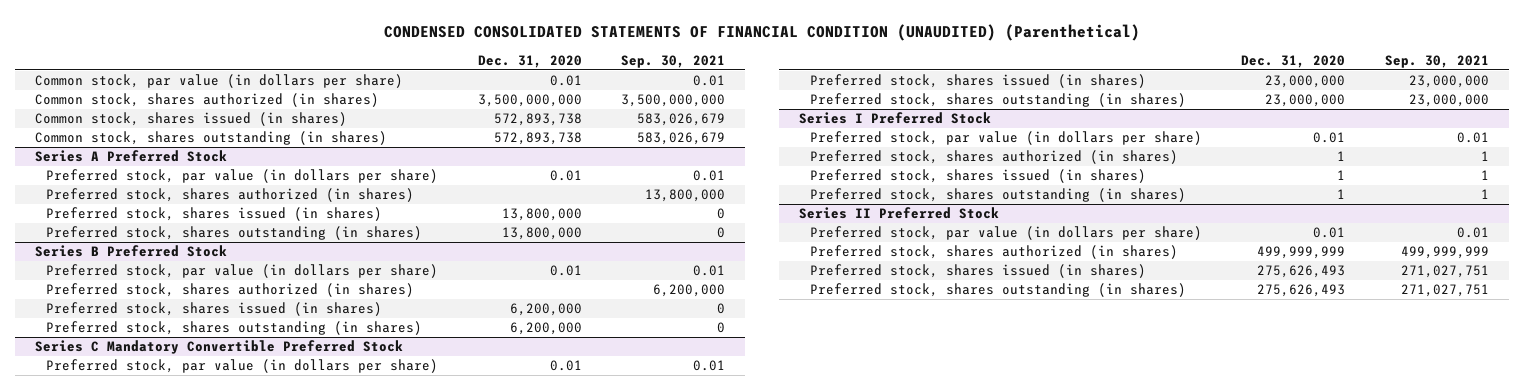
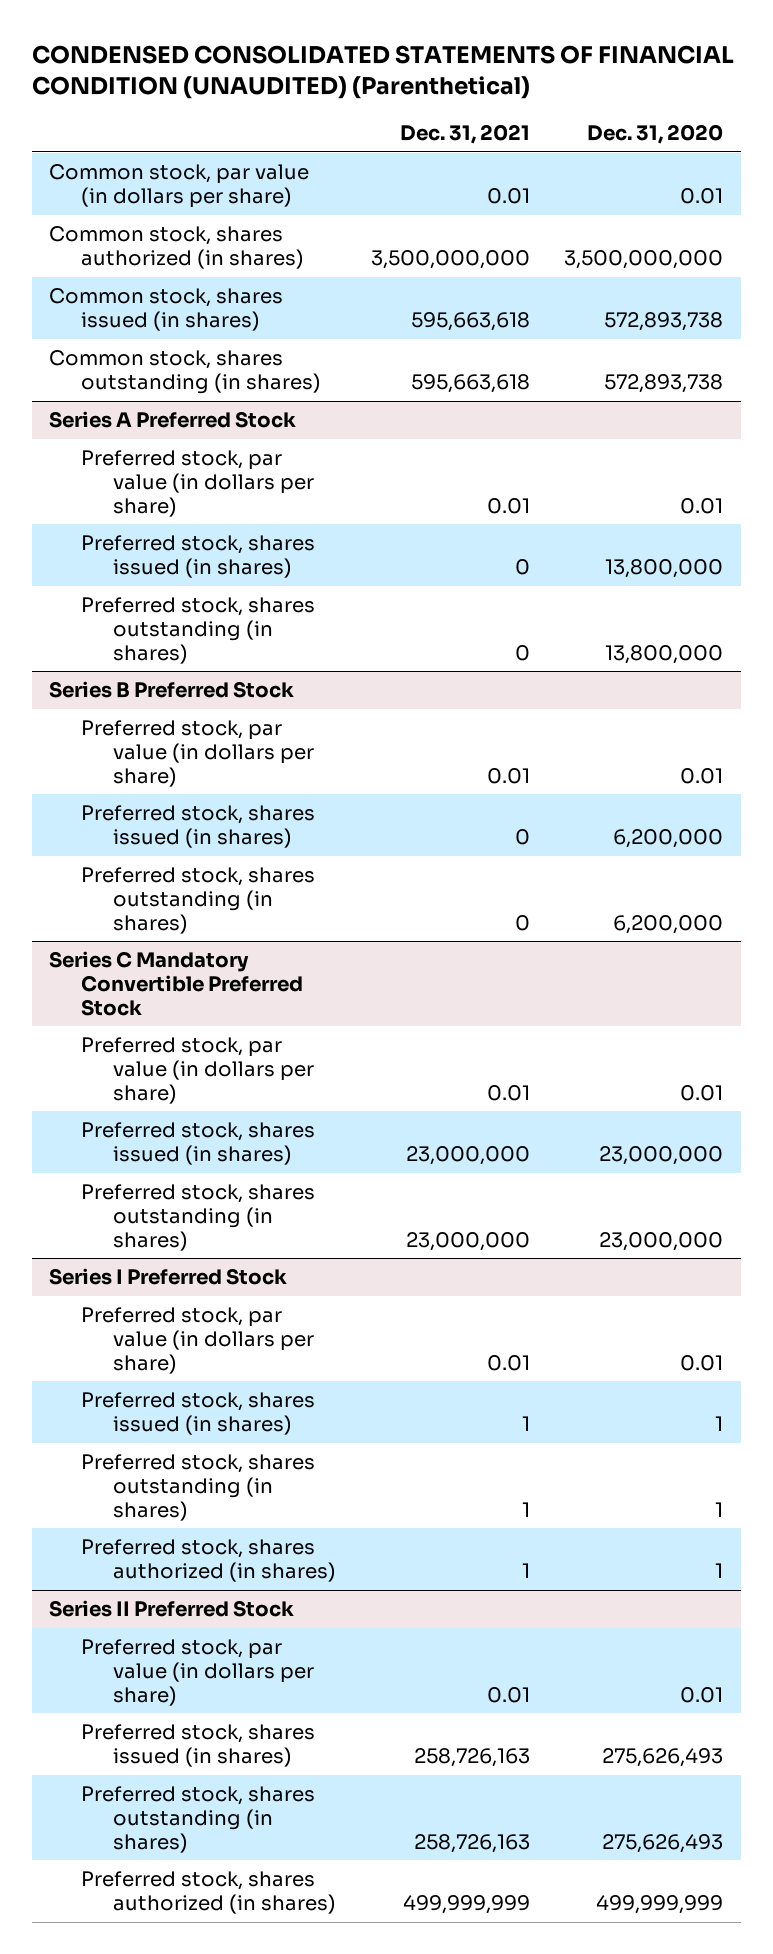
[621,54,726,68] Sep. 30, 2021 -> none
none -> [399,124,530,145] Dec. 31, 2021
[45,188,414,203] Preferred stock, shares authorized (in shares) -> none
[45,283,414,298] Preferred stock, shares authorized (in shares) -> none
[809,150,1178,165] Preferred stock, shares authorized (in shares) -> [81,1539,337,1582] Preferred stock, shares authorized (in shares)
[809,245,1178,260] Preferred stock, shares authorized (in shares) -> [81,1871,337,1914] Preferred stock, shares authorized (in shares)

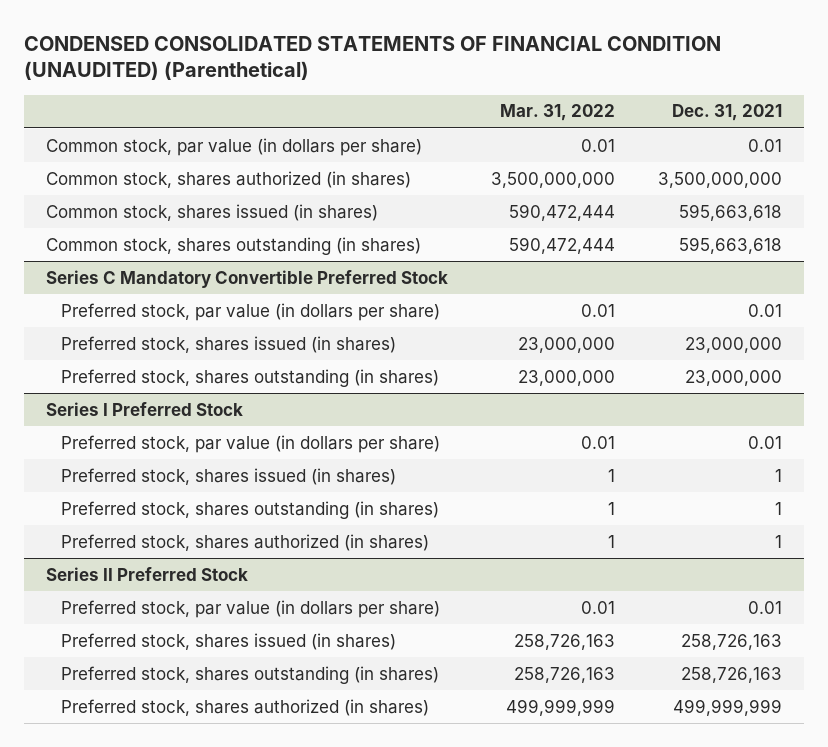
[587,124,724,145] Dec. 31, 2020 -> none
none -> [499,104,615,122] Mar. 31, 2022
[49,411,297,429] Series A Preferred Stock -> none
[81,450,315,517] Preferred stock, par value (in dollars per share) -> none
[81,535,316,578] Preferred stock, shares issued (in shares) -> none
[81,597,316,664] Preferred stock, shares outstanding (in shares) -> none
[49,681,295,699] Series B Preferred Stock -> none
[81,720,315,787] Preferred stock, par value (in dollars per share) -> none
[81,805,316,848] Preferred stock, shares issued (in shares) -> none
[81,867,316,934] Preferred stock, shares outstanding (in shares) -> none

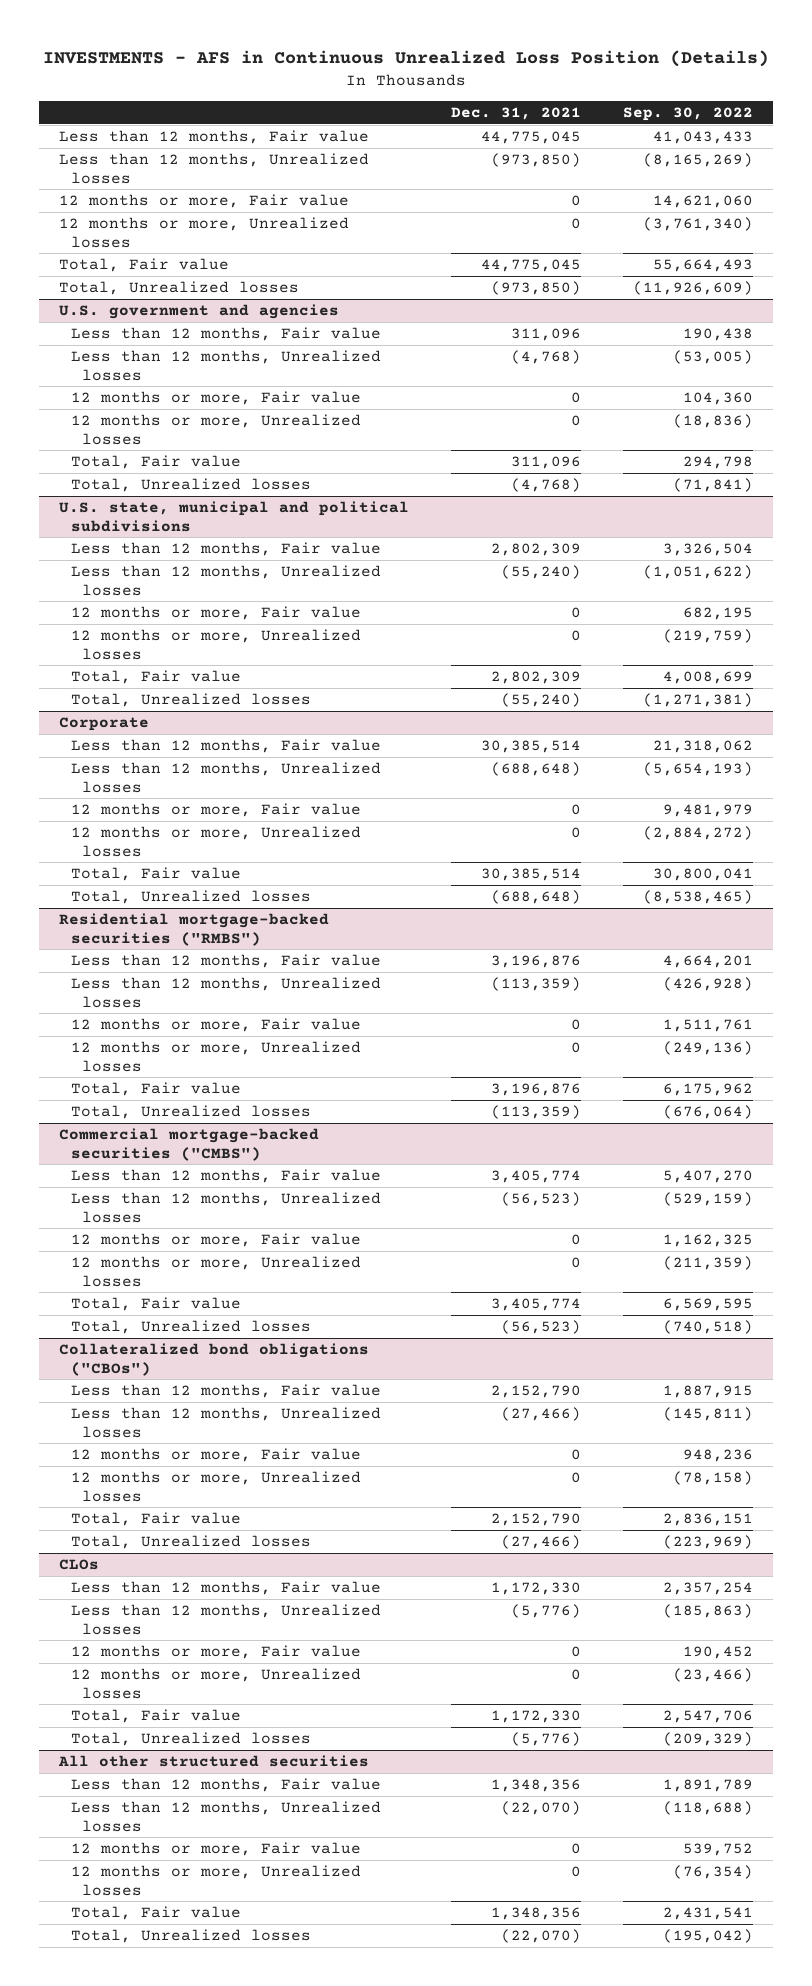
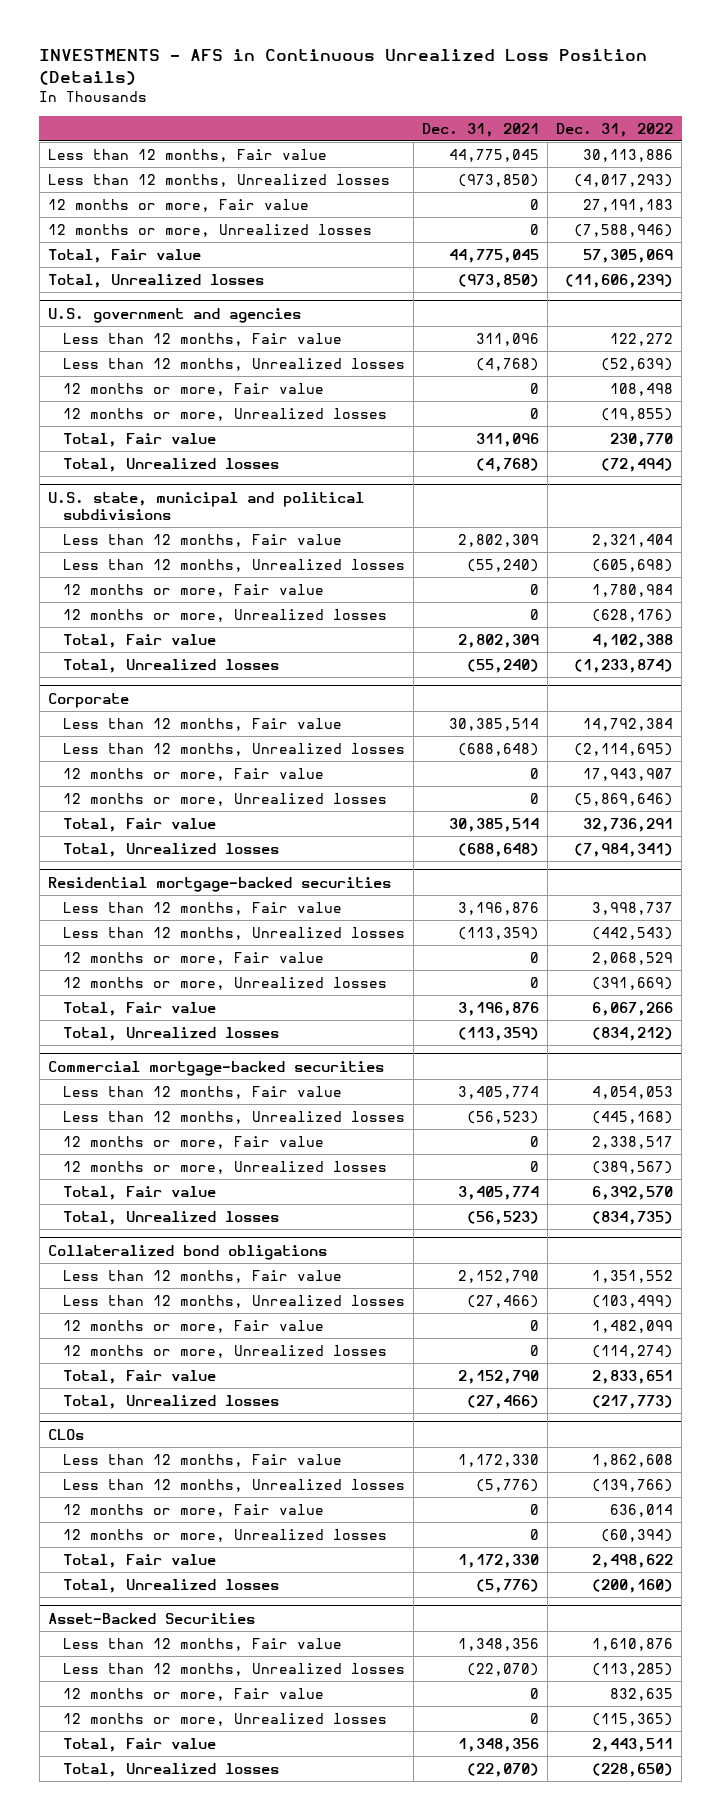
[622,106,753,121] Sep. 30, 2022 -> none
none -> [555,122,673,137] Dec. 31, 2022
[59,912,330,946] Residential mortgage-backed securities ("RMBS") -> [48,876,392,892] Residential mortgage-backed securities
[59,1127,320,1161] Commercial mortgage-backed securities ("CMBS") -> [48,1060,385,1076] Commercial mortgage-backed securities
[59,1342,370,1376] Collateralized bond obligations ("CBOs") -> [48,1244,328,1260] Collateralized bond obligations
[58,1754,370,1767] All other structured securities -> none
none -> [48,1612,256,1624] Asset-Backed Securities

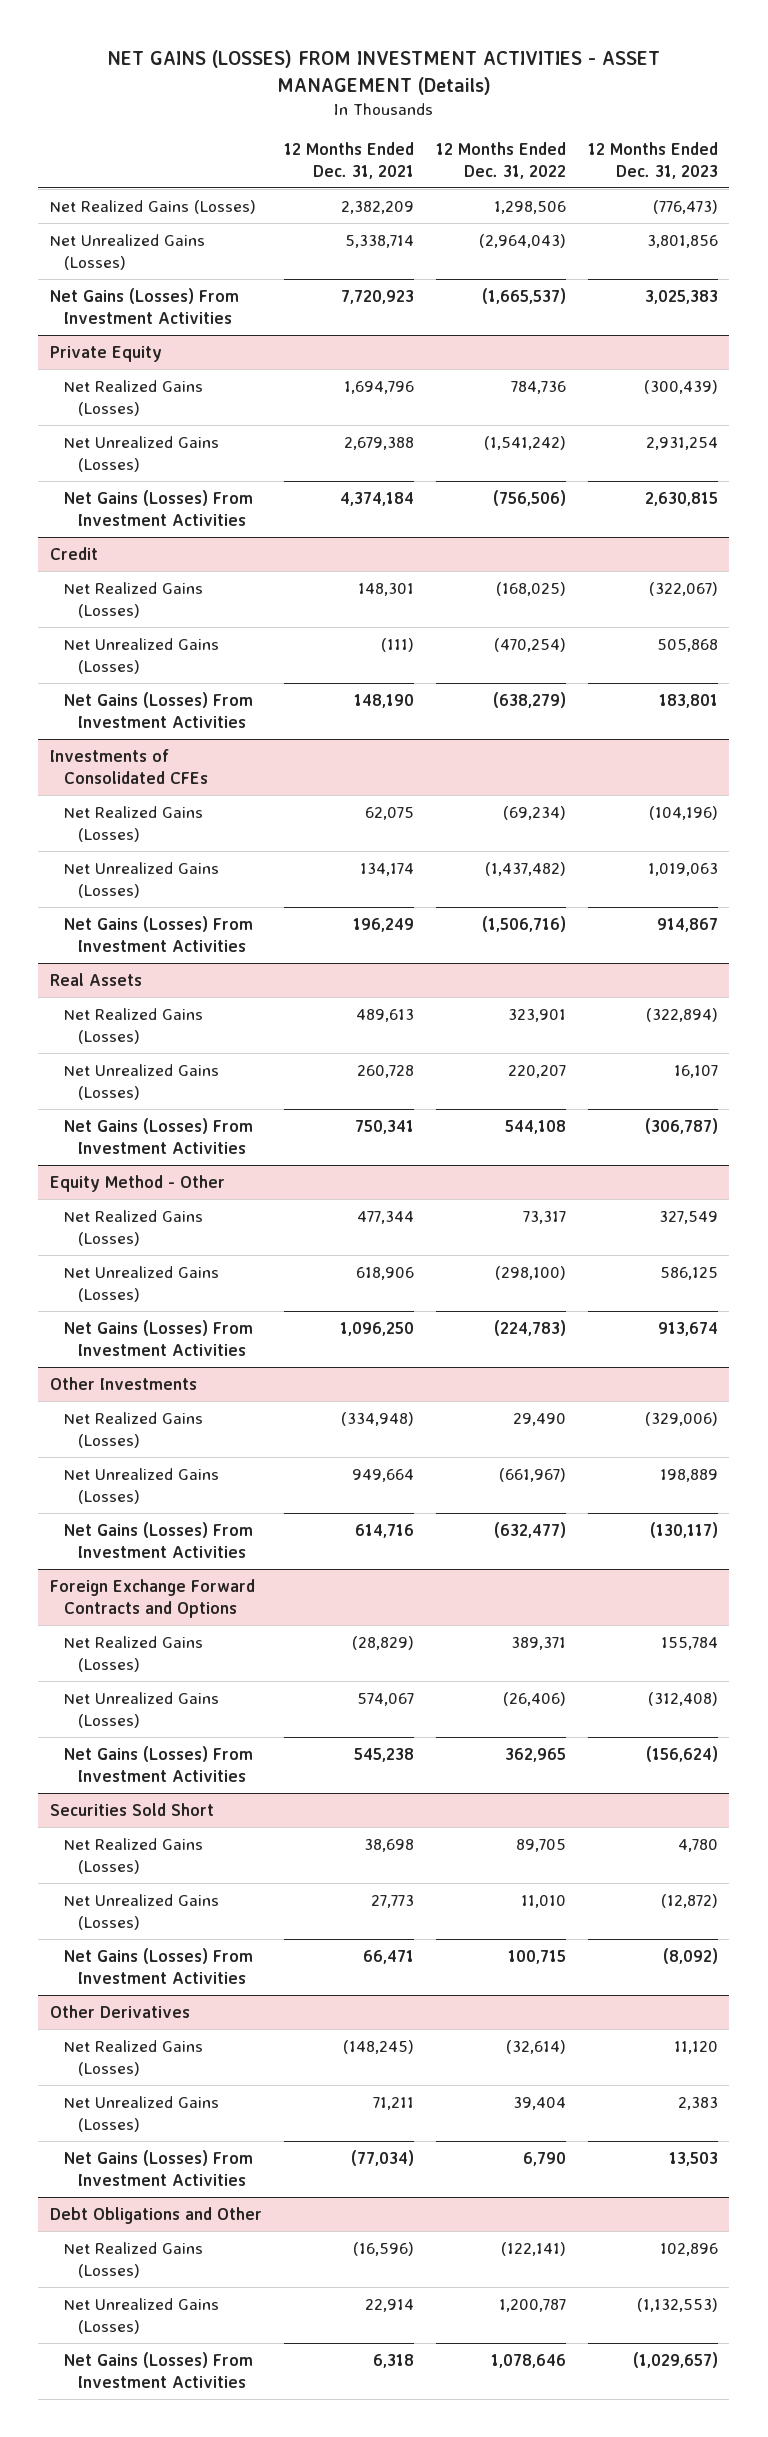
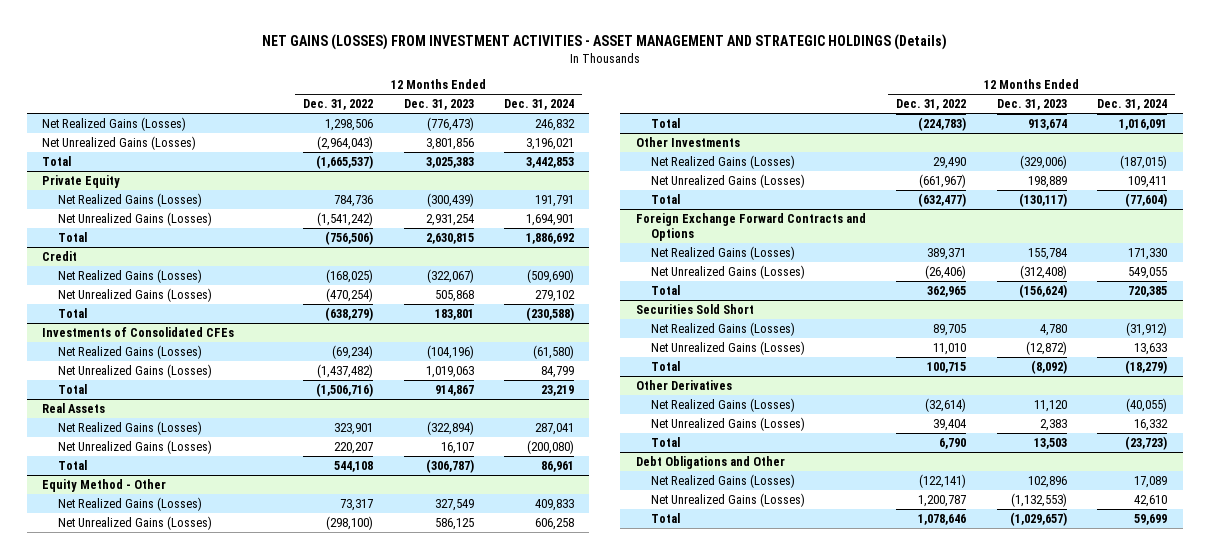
[106,50,660,95] NET GAINS (LOSSES) FROM INVESTMENT ACTIVITIES - ASSET MANAGEMENT (Details) -> [261,34,947,51] NET GAINS (LOSSES) FROM INVESTMENT ACTIVITIES - ASSET MANAGEMENT AND STRATEGIC HOLDINGS (Details)
[283,141,414,179] 12 Months Ended Dec. 31, 2021 -> none
none -> [504,98,575,110] Dec. 31, 2024
[49,287,239,324] Net Gains (Losses) From Investment Activities -> [42,155,72,166] Total
[63,489,253,526] Net Gains (Losses) From Investment Activities -> [57,231,87,242] Total
[63,691,253,728] Net Gains (Losses) From Investment Activities -> [57,307,87,318] Total
[63,915,253,952] Net Gains (Losses) From Investment Activities -> [57,383,87,394] Total
[63,1117,253,1154] Net Gains (Losses) From Investment Activities -> [57,459,87,470] Total
[63,1319,253,1356] Net Gains (Losses) From Investment Activities -> [650,117,680,128] Total
[63,1521,253,1558] Net Gains (Losses) From Investment Activities -> [650,193,680,204] Total
[63,1745,253,1782] Net Gains (Losses) From Investment Activities -> [650,284,680,295] Total
[63,1947,253,1984] Net Gains (Losses) From Investment Activities -> [650,360,680,371] Total
[63,2149,253,2186] Net Gains (Losses) From Investment Activities -> [650,436,680,447] Total
[63,2351,253,2388] Net Gains (Losses) From Investment Activities -> [650,512,680,523] Total

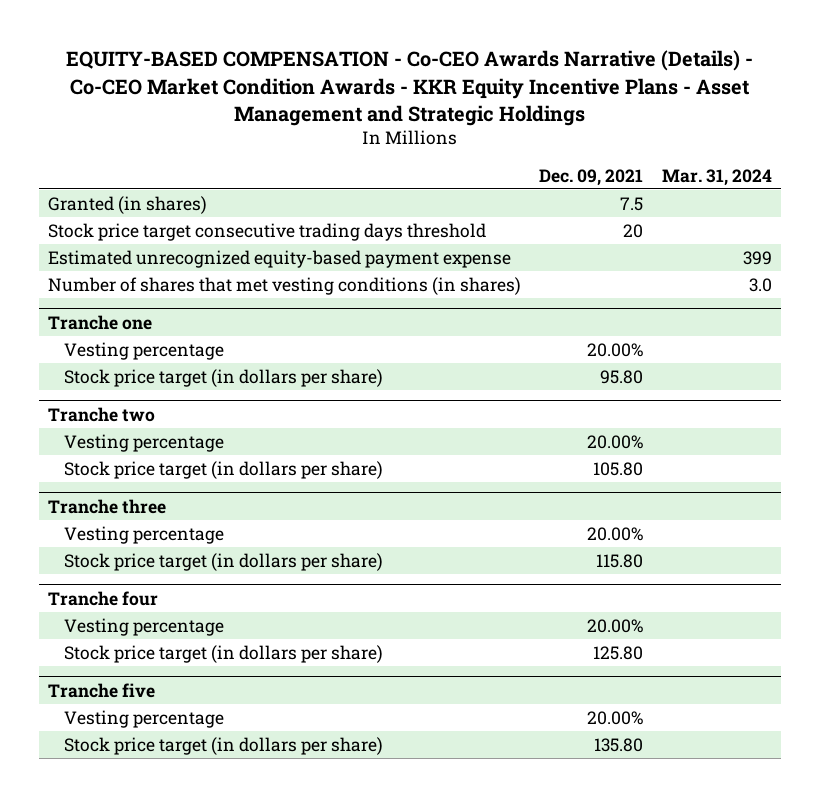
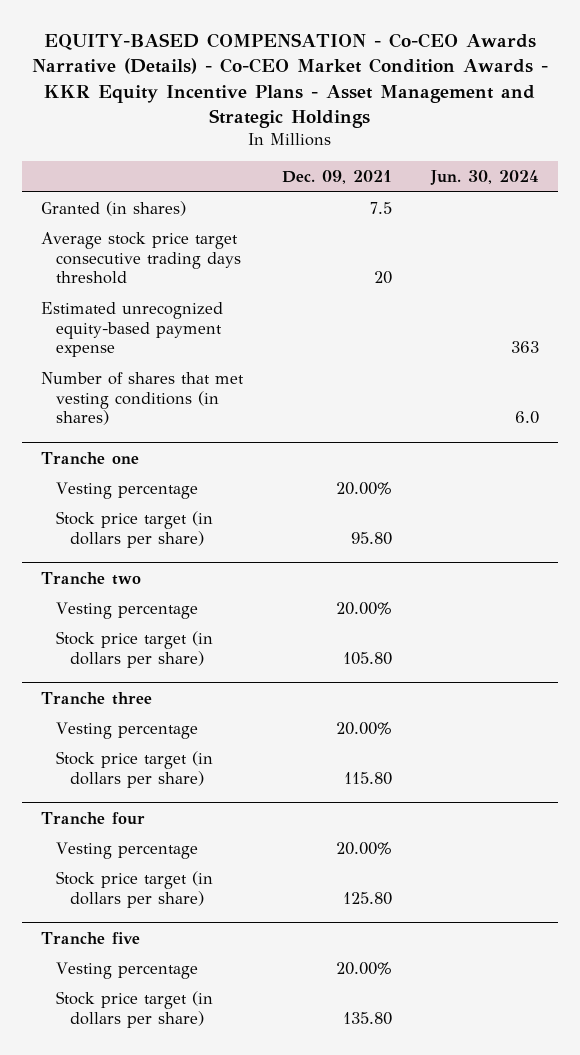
[661,168,772,186] Mar. 31, 2024 -> none
none -> [429,170,539,186] Jun. 30, 2024
[48,222,487,241] Stock price target consecutive trading days threshold -> [40,231,241,285] Average stock price target consecutive trading days threshold

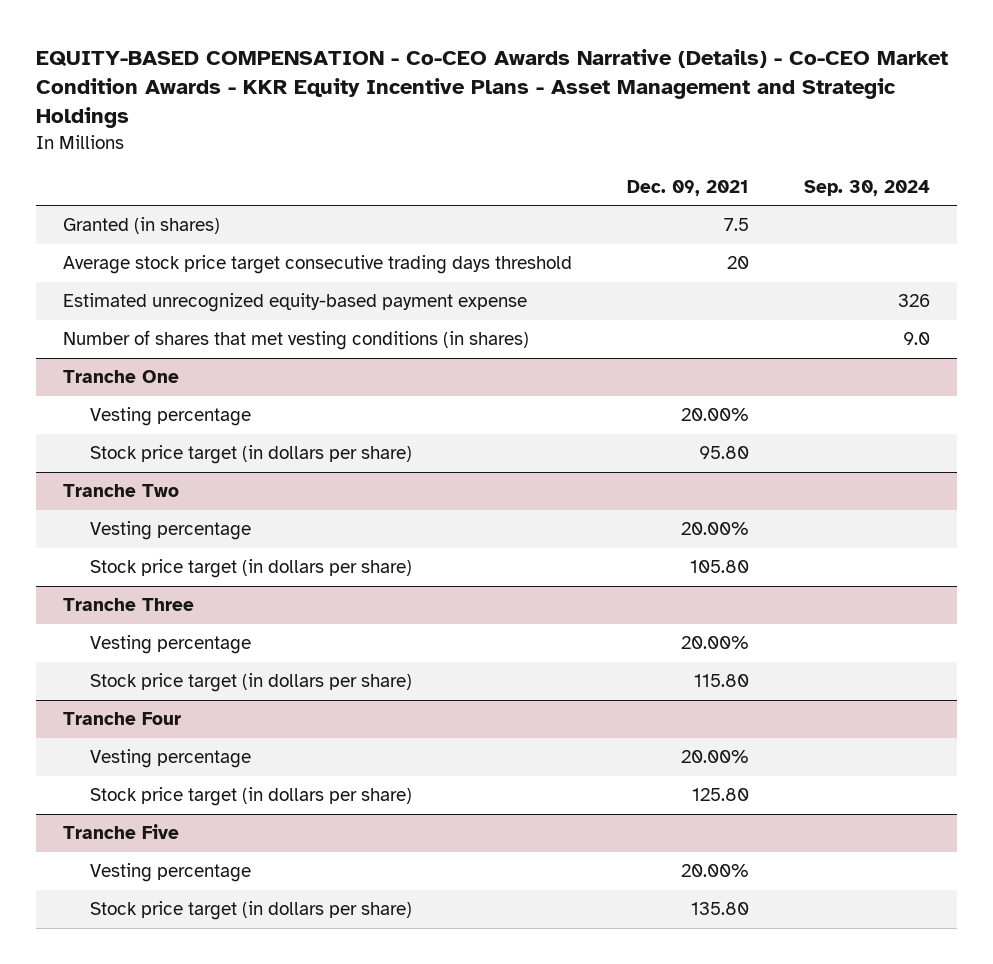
[429,170,539,186] Jun. 30, 2024 -> none
none -> [803,179,930,196] Sep. 30, 2024
[40,451,139,464] Tranche one -> [63,370,180,384] Tranche One
[40,571,141,585] Tranche two -> [63,484,180,498] Tranche Two
[40,691,152,705] Tranche three -> [63,598,195,612] Tranche Three
[40,811,145,825] Tranche four -> [63,712,182,726] Tranche Four
[40,931,140,944] Tranche five -> [63,824,180,840] Tranche Five

